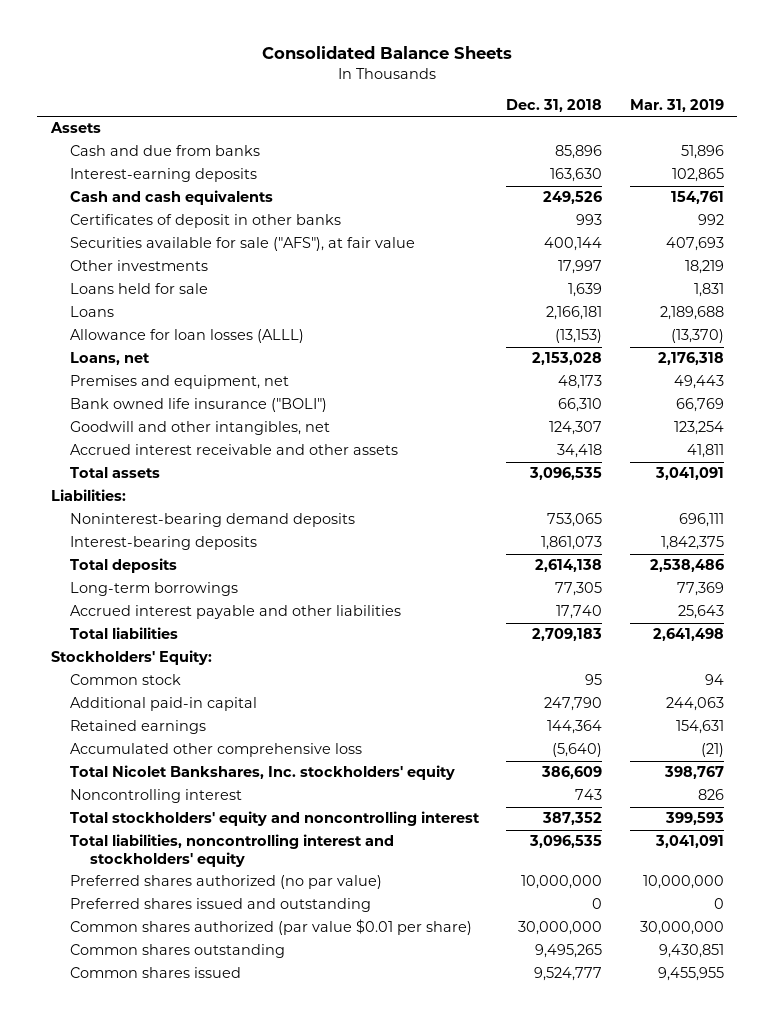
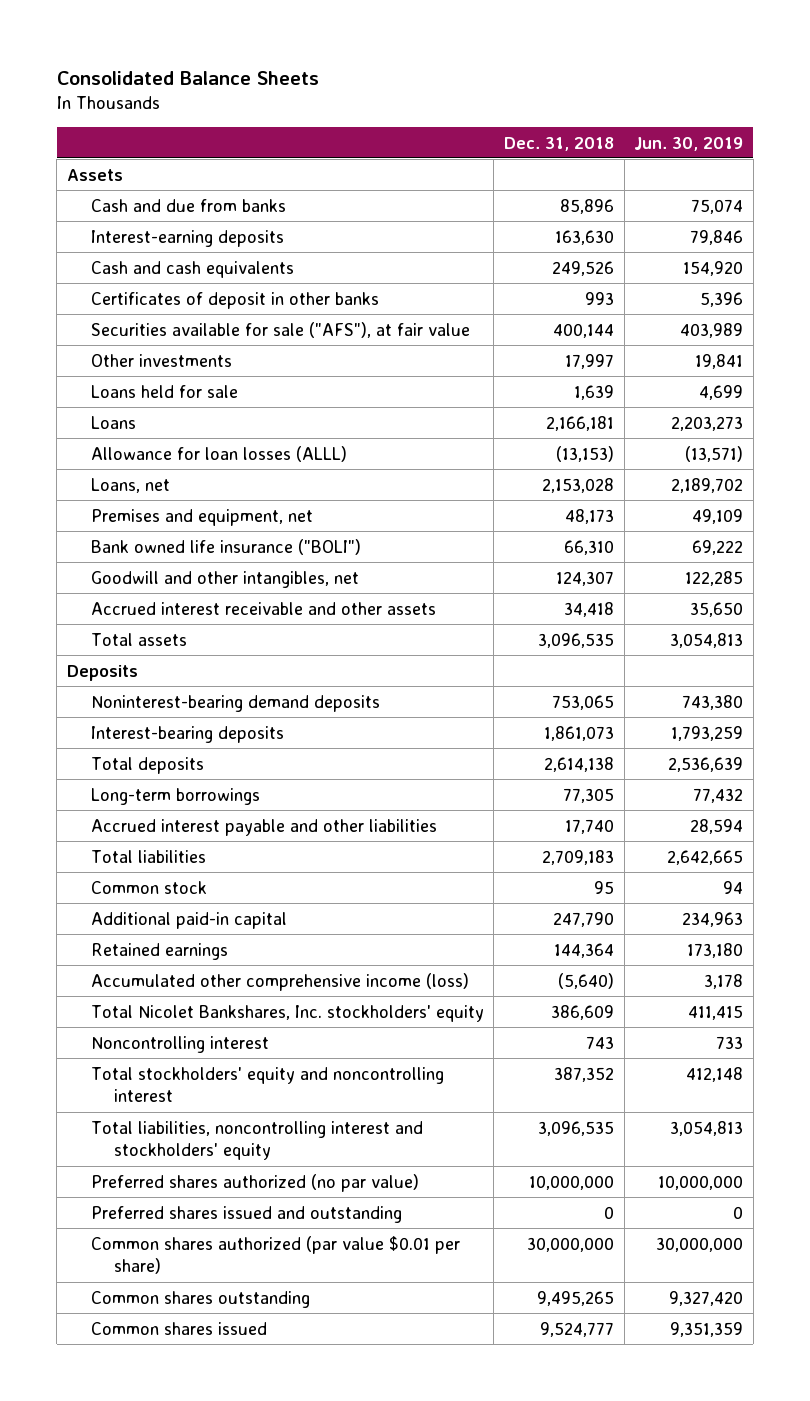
[629,99,724,113] Mar. 31, 2019 -> none
none -> [634,136,744,151] Jun. 30, 2019
[50,489,126,502] Liabilities: -> none
none -> [66,664,138,681] Deposits
[50,650,212,666] Stockholders' Equity: -> none
[70,743,363,758] Accumulated other comprehensive loss -> [90,972,469,991] Accumulated other comprehensive income (loss)

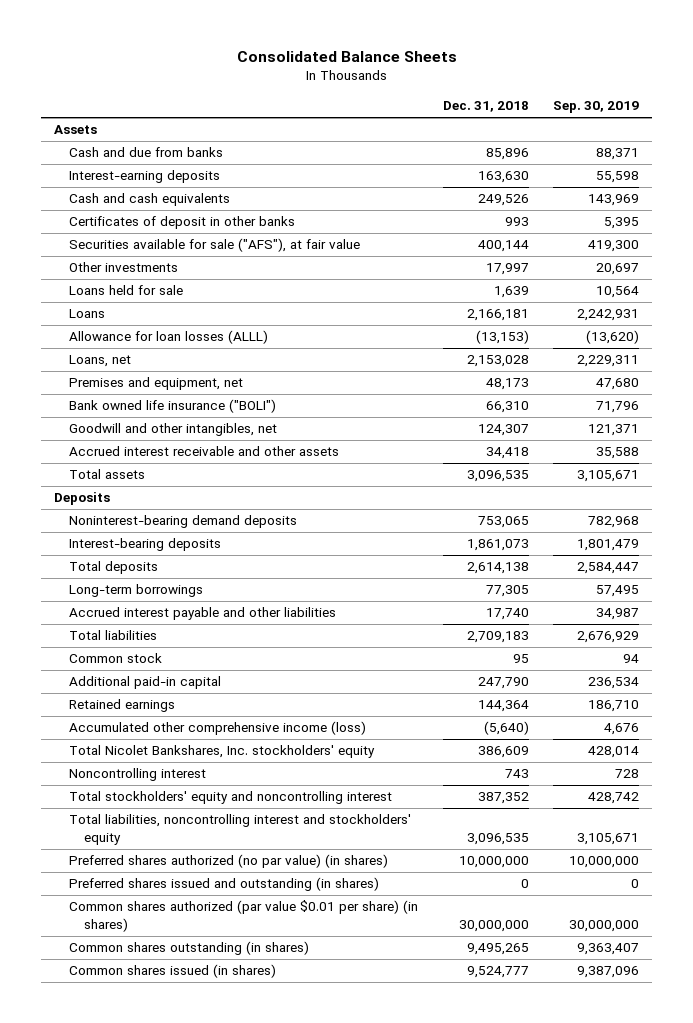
[634,136,744,151] Jun. 30, 2019 -> none
none -> [553,101,640,114] Sep. 30, 2019
[90,1173,419,1192] Preferred shares authorized (no par value) -> [68,854,388,869] Preferred shares authorized (no par value) (in shares)
[90,1205,402,1223] Preferred shares issued and outstanding -> [68,877,379,892] Preferred shares issued and outstanding (in shares)
[90,1235,460,1275] Common shares authorized (par value $0.01 per share) -> [68,900,418,932] Common shares authorized (par value $0.01 per share) (in shares)
[90,1290,310,1308] Common shares outstanding -> [68,941,309,956] Common shares outstanding (in shares)
[90,1321,267,1335] Common shares issued -> [68,964,276,979] Common shares issued (in shares)

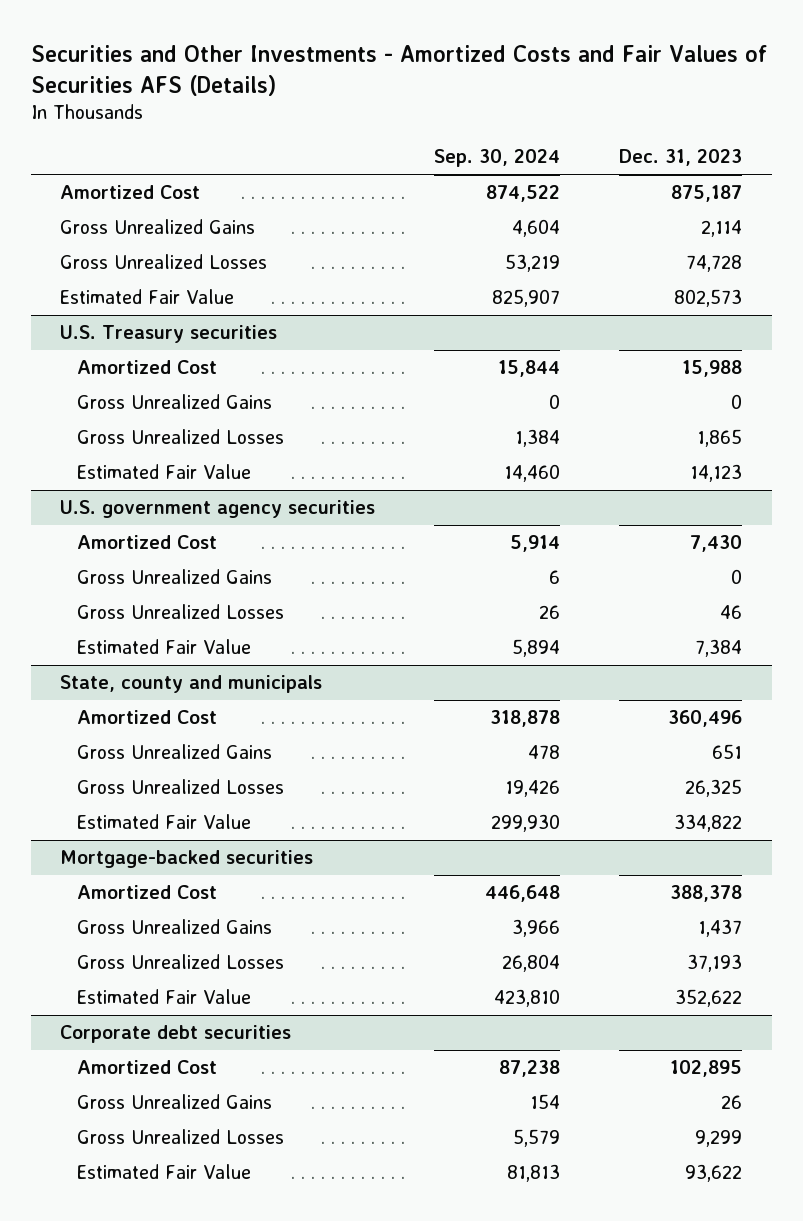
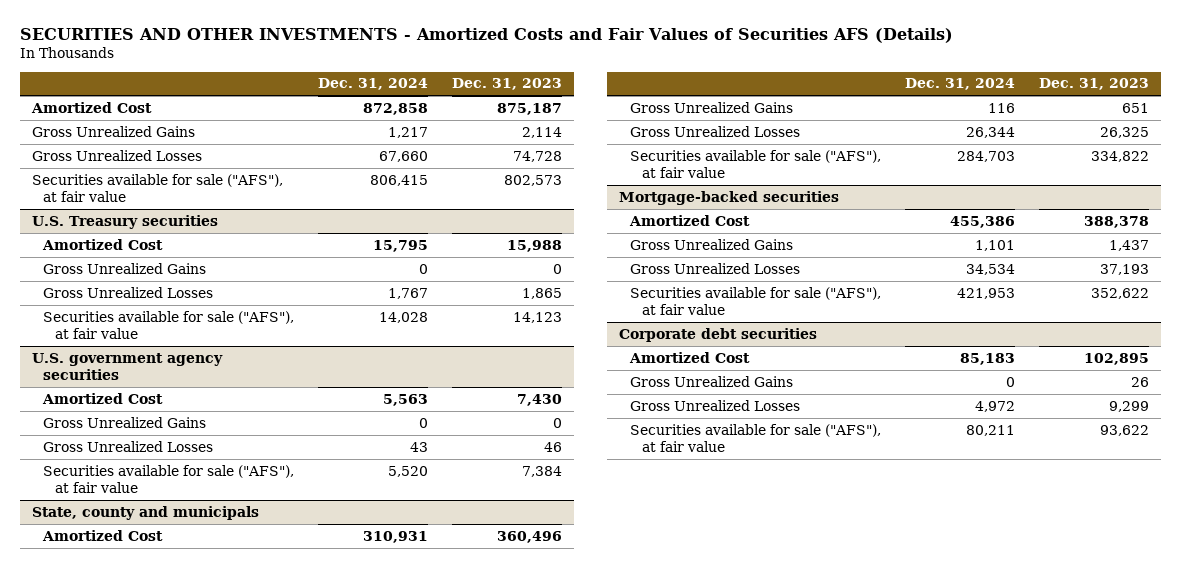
[30,44,767,96] Securities and Other Investments - Amortized Costs and Fair Values of Securities AFS (Details) -> [19,28,953,44] SECURITIES AND OTHER INVESTMENTS - Amortized Costs and Fair Values of Securities AFS (Details)
[434,149,561,168] Sep. 30, 2024 -> none
none -> [317,78,428,91] Dec. 31, 2024
[60,289,235,305] Estimated Fair Value -> [31,173,283,202] Securities available for sale ("AFS"), at fair value
[76,464,251,480] Estimated Fair Value -> [43,310,295,339] Securities available for sale ("AFS"), at fair value
[76,639,251,655] Estimated Fair Value -> [43,464,295,493] Securities available for sale ("AFS"), at fair value
[76,814,251,830] Estimated Fair Value -> [630,149,882,178] Securities available for sale ("AFS"), at fair value
[76,989,251,1005] Estimated Fair Value -> [630,286,882,315] Securities available for sale ("AFS"), at fair value
[76,1164,251,1180] Estimated Fair Value -> [630,423,882,452] Securities available for sale ("AFS"), at fair value

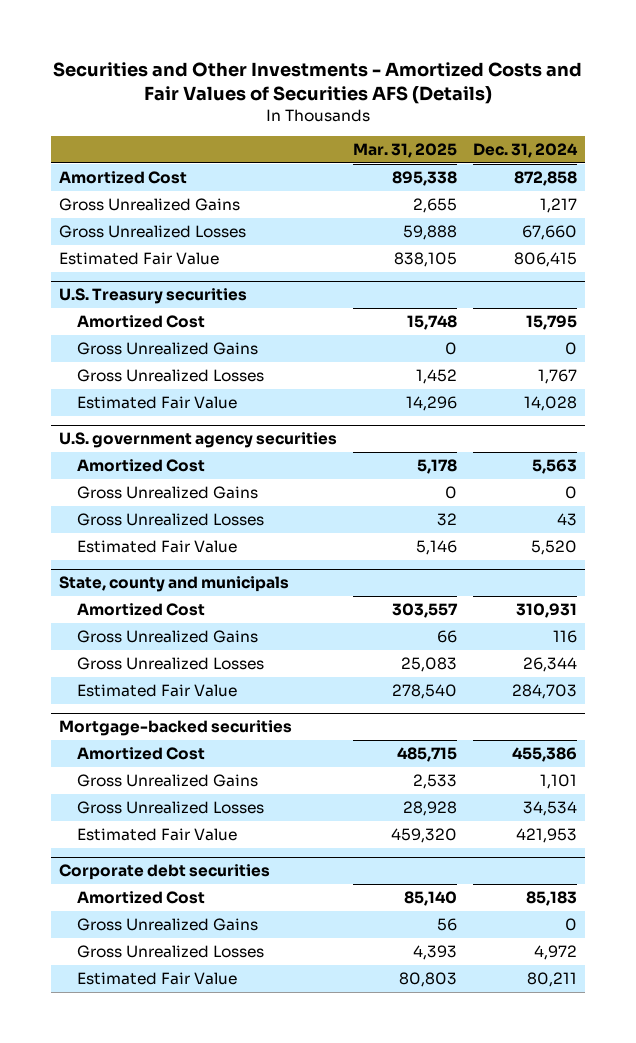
[19,28,953,44] SECURITIES AND OTHER INVESTMENTS - Amortized Costs and Fair Values of Securities AFS (Details) -> [53,61,583,104] Securities and Other Investments - Amortized Costs and Fair Values of Securities AFS (Details)
[451,78,562,91] Dec. 31, 2023 -> none
none -> [353,143,458,159] Mar. 31, 2025
[31,173,283,202] Securities available for sale ("AFS"), at fair value -> [59,251,220,265] Estimated Fair Value
[43,310,295,339] Securities available for sale ("AFS"), at fair value -> [76,395,237,409] Estimated Fair Value
[43,464,295,493] Securities available for sale ("AFS"), at fair value -> [76,539,237,553] Estimated Fair Value
[630,149,882,178] Securities available for sale ("AFS"), at fair value -> [76,683,237,697] Estimated Fair Value
[630,286,882,315] Securities available for sale ("AFS"), at fair value -> [76,827,237,841] Estimated Fair Value
[630,423,882,452] Securities available for sale ("AFS"), at fair value -> [76,971,237,985] Estimated Fair Value

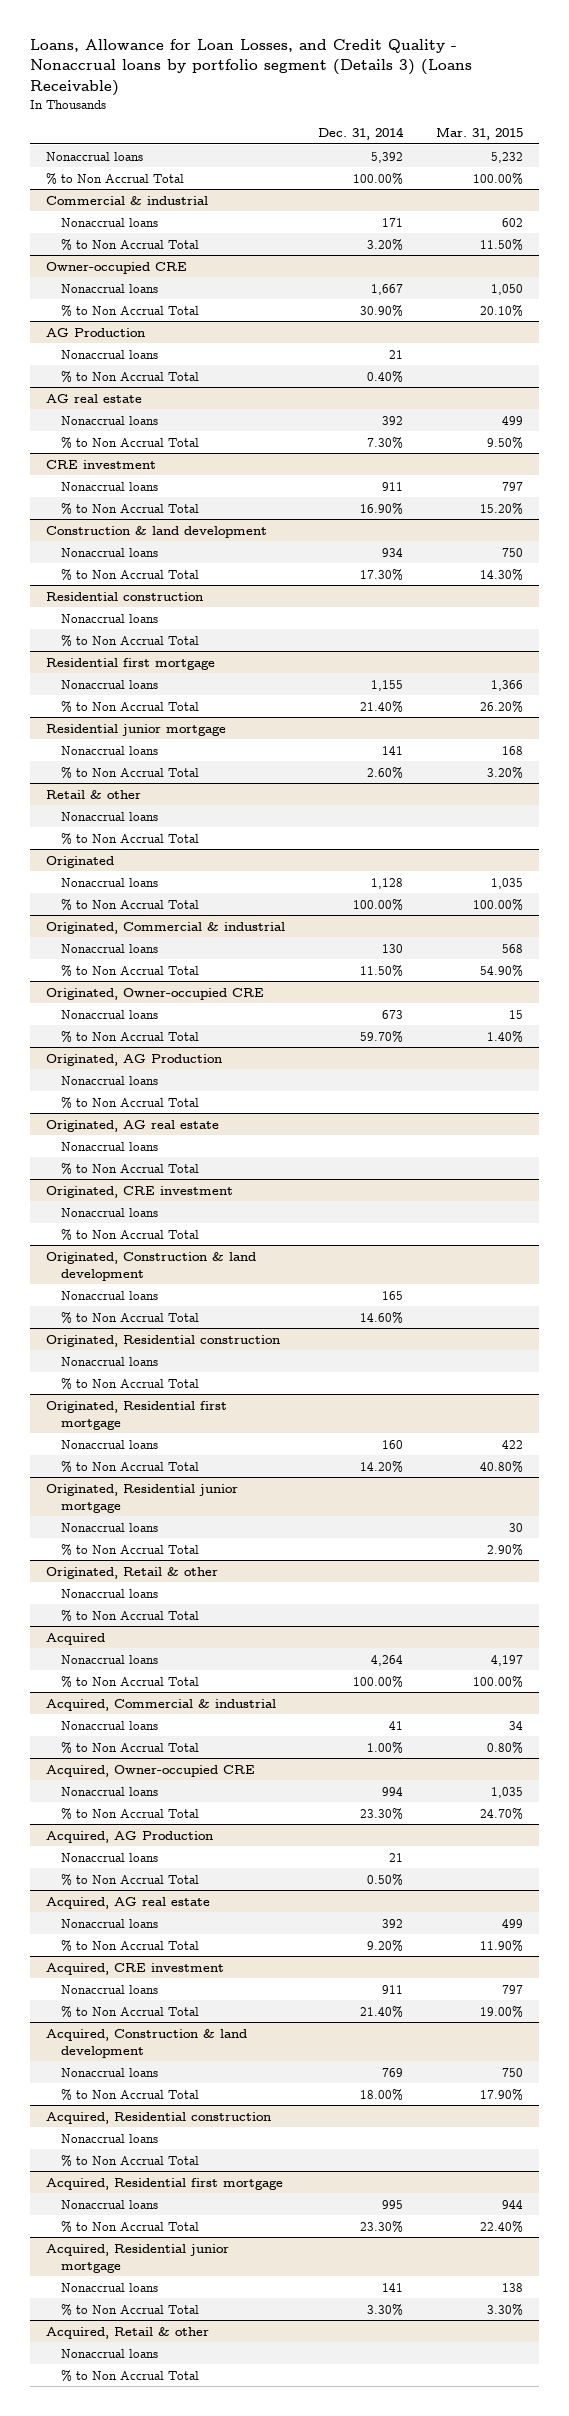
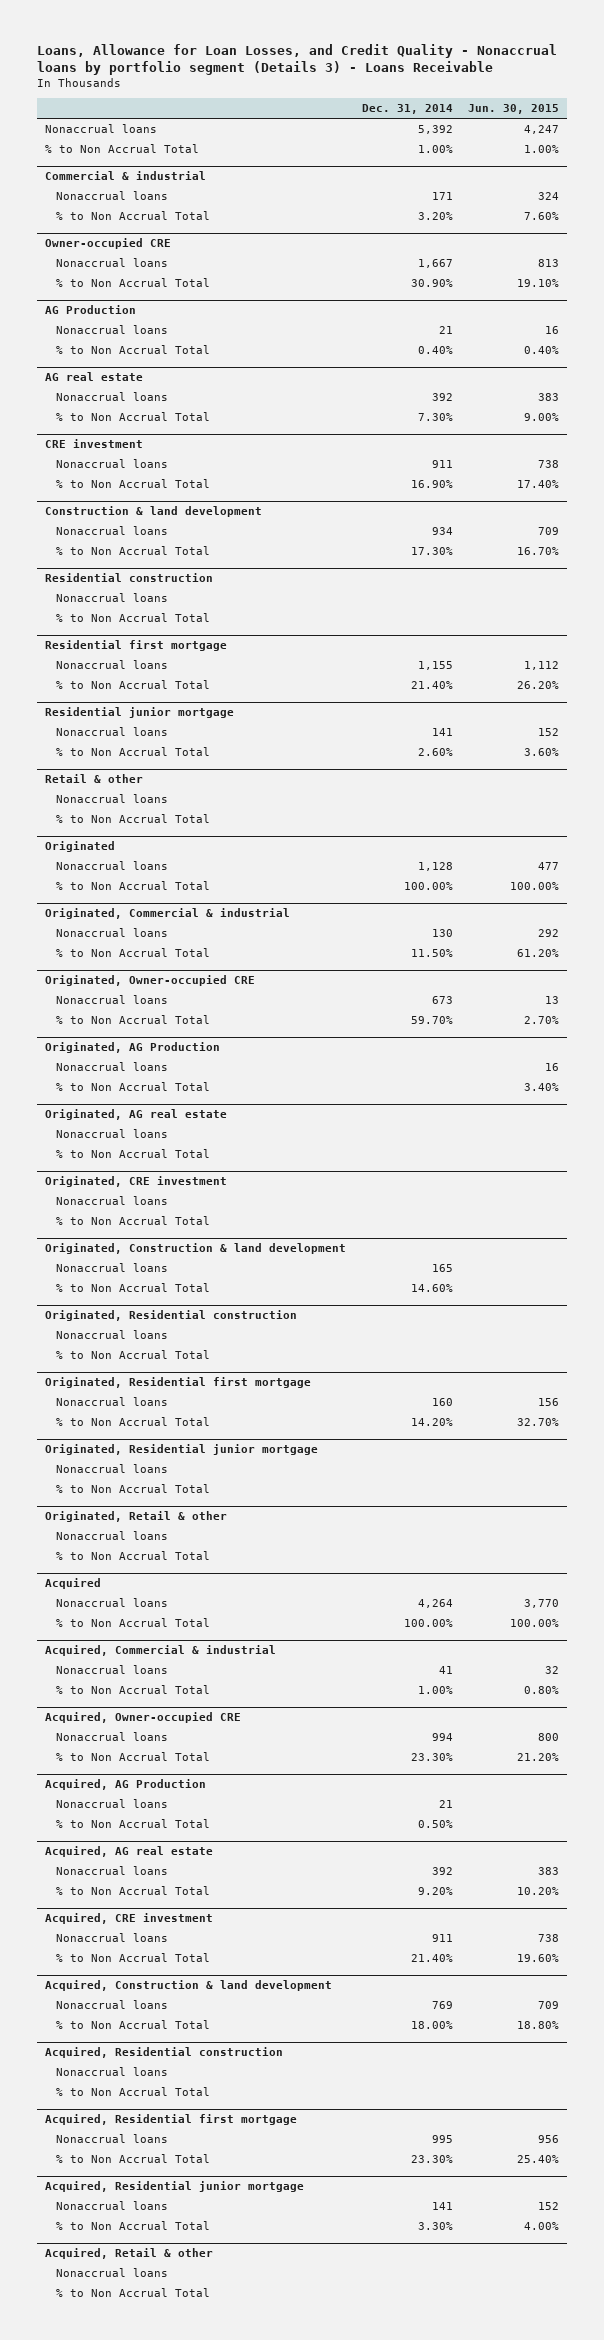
[29,39,472,96] Loans, Allowance for Loan Losses, and Credit Quality - Nonaccrual loans by portfolio segment (Details 3) (Loans Receivable) -> [37,43,558,75] Loans, Allowance for Loan Losses, and Credit Quality - Nonaccrual loans by portfolio segment (Details 3) - Loans Receivable
[435,127,523,141] Mar. 31, 2015 -> none
none -> [468,104,560,115] Jun. 30, 2015
[352,172,403,185] 100.00% -> [417,145,453,154] 1.00%

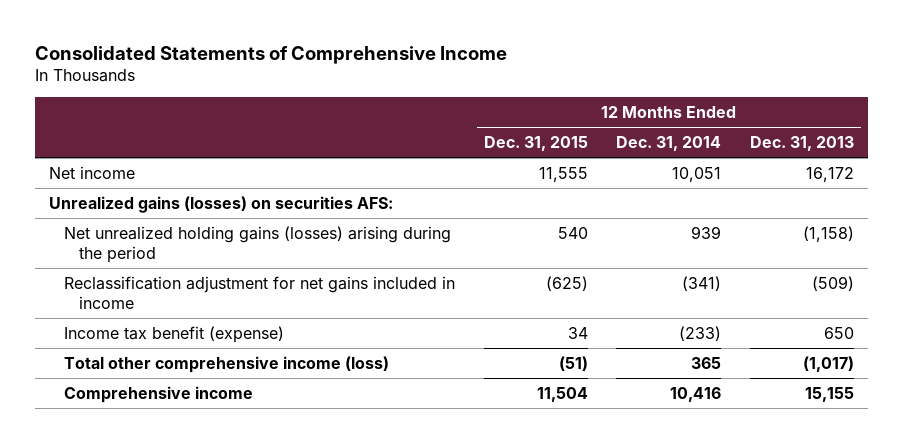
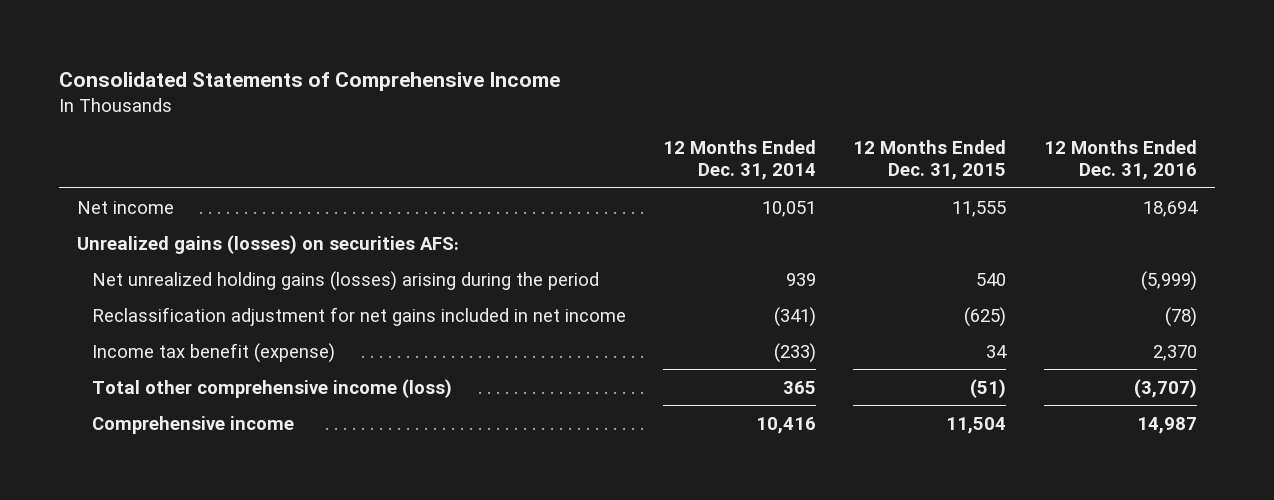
[750,136,855,152] Dec. 31, 2013 -> none
none -> [1043,140,1197,181] 12 Months Ended Dec. 31, 2016
[64,275,456,310] Reclassification adjustment for net gains included in income -> [91,306,626,326] Reclassification adjustment for net gains included in net income

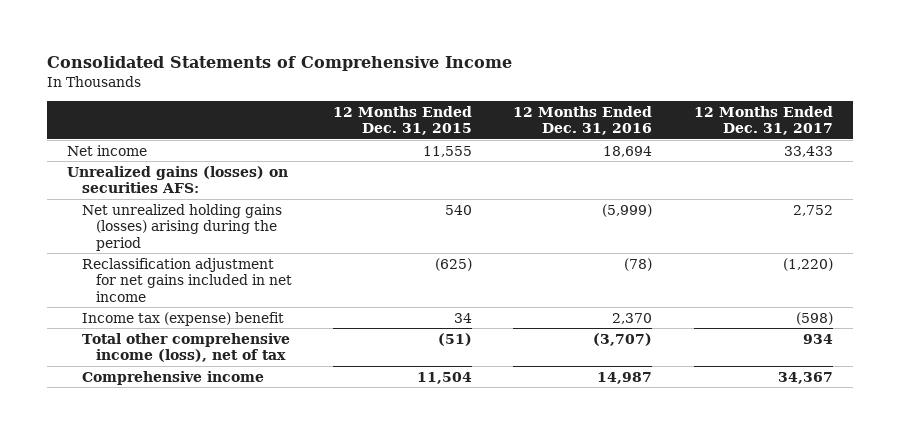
[662,140,816,181] 12 Months Ended Dec. 31, 2014 -> none
none -> [693,105,833,136] 12 Months Ended Dec. 31, 2017
[91,342,335,363] Income tax benefit (expense) -> [81,311,284,326] Income tax (expense) benefit
[91,378,452,398] Total other comprehensive income (loss) -> [81,332,290,363] Total other comprehensive income (loss), net of tax

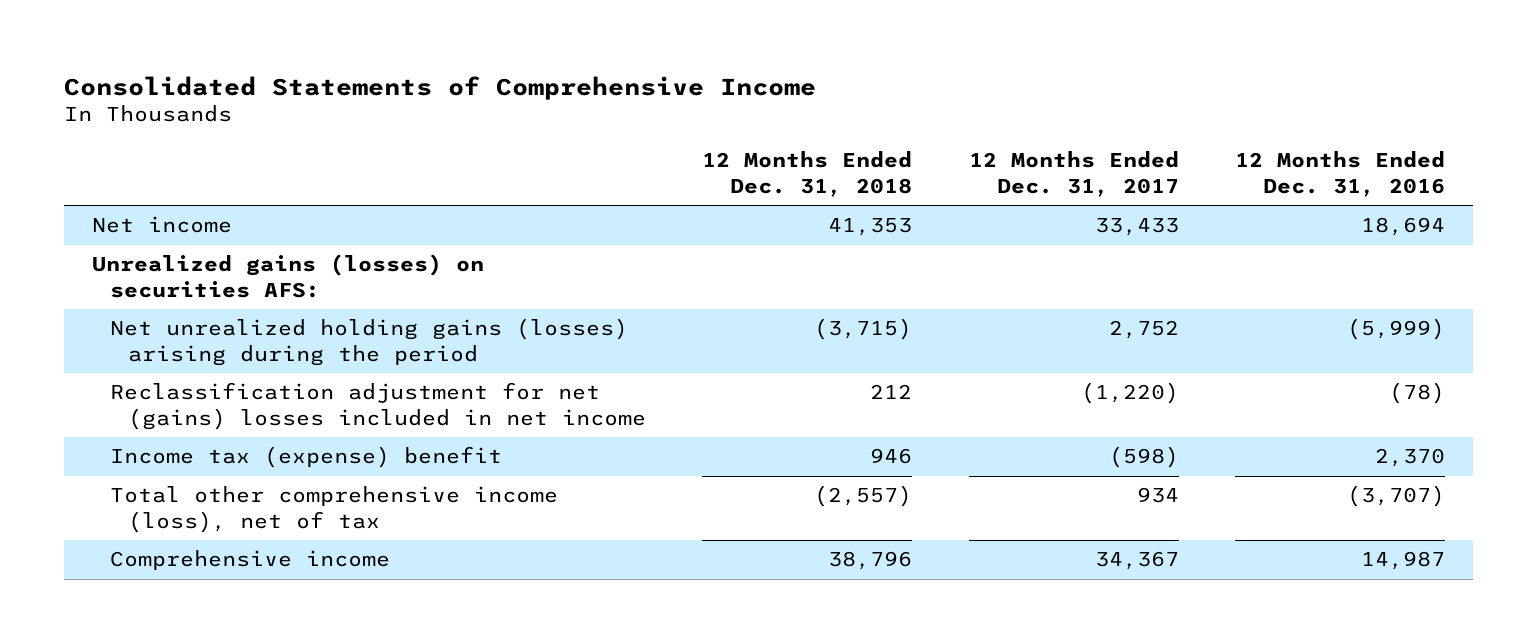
[333,105,473,136] 12 Months Ended Dec. 31, 2015 -> none
none -> [702,151,913,198] 12 Months Ended Dec. 31, 2018
[81,257,292,302] Reclassification adjustment for net gains included in net income -> [110,382,647,430] Reclassification adjustment for net (gains) losses included in net income

